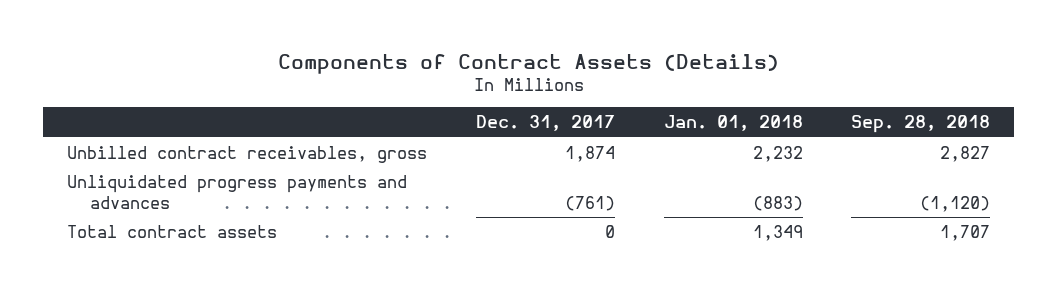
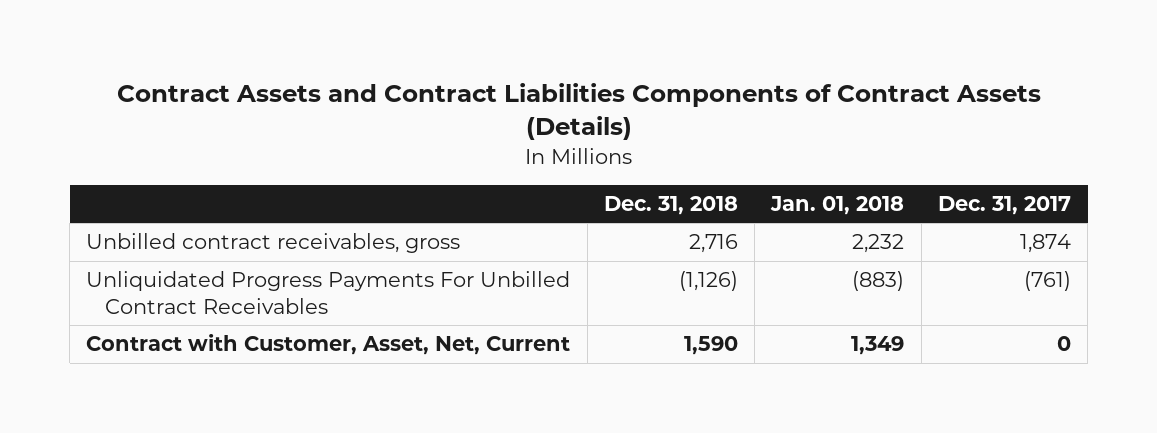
[277,53,779,74] Components of Contract Assets (Details) -> [116,83,1041,141] Contract Assets and Contract Liabilities Components of Contract Assets (Details)
[851,115,991,134] Sep. 28, 2018 -> none
none -> [603,195,738,215] Dec. 31, 2018
[67,174,408,209] Unliquidated progress payments and advances -> [86,271,571,314] Unliquidated Progress Payments For Unbilled Contract Receivables
[67,224,278,238] Total contract assets -> [86,334,571,356] Contract with Customer, Asset, Net, Current

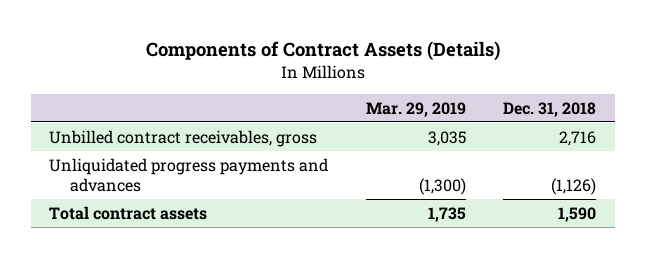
[116,83,1041,141] Contract Assets and Contract Liabilities Components of Contract Assets (Details) -> [145,40,500,61] Components of Contract Assets (Details)
[770,195,905,215] Jan. 01, 2018 -> none
[937,195,1071,215] Dec. 31, 2017 -> none
none -> [365,101,466,117] Mar. 29, 2019
[86,271,571,314] Unliquidated Progress Payments For Unbilled Contract Receivables -> [49,157,329,193] Unliquidated progress payments and advances
[86,334,571,356] Contract with Customer, Asset, Net, Current -> [49,205,208,220] Total contract assets

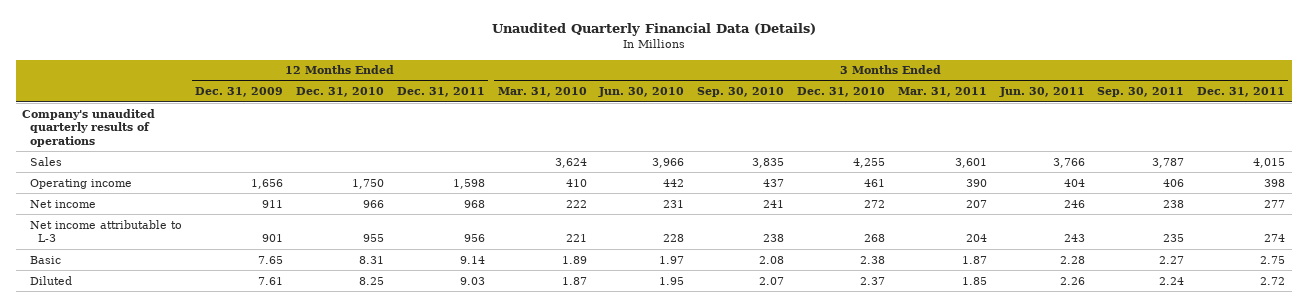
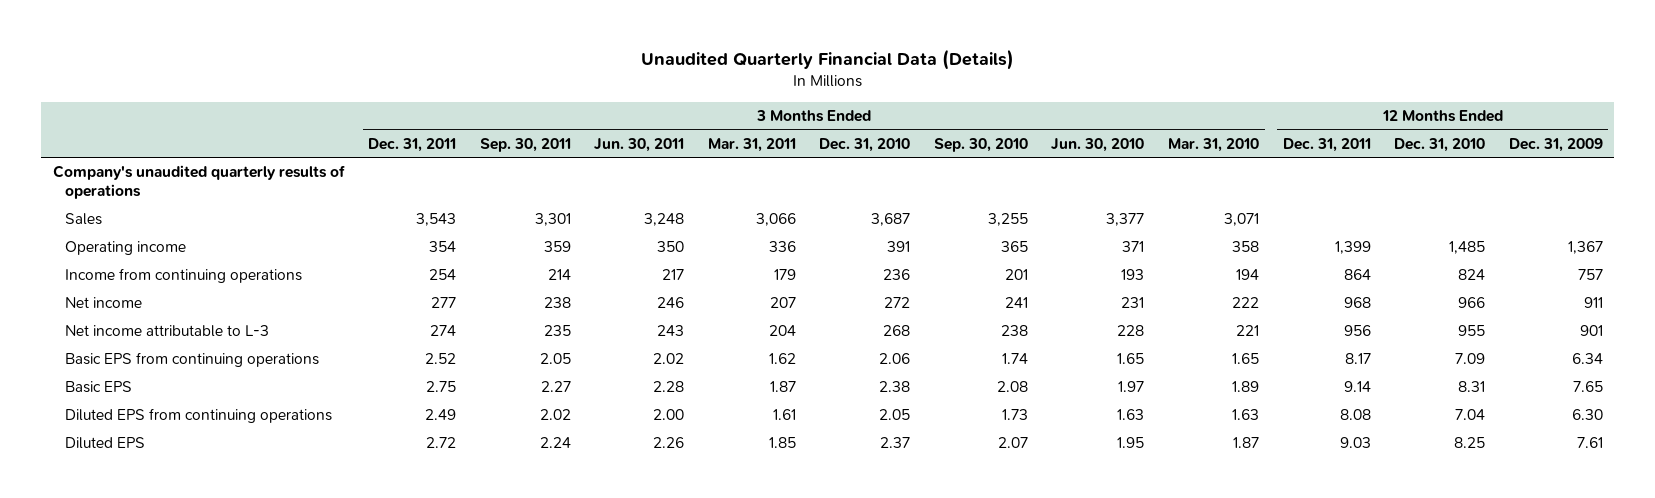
[554,157,587,168] 3,624 -> [1224,213,1260,227] 3,071
[652,157,685,168] 3,966 -> [1106,213,1145,227] 3,377
[752,157,785,168] 3,835 -> [987,213,1028,227] 3,255
[852,157,885,168] 4,255 -> [871,213,911,227] 3,687
[954,157,987,168] 3,601 -> [755,213,796,227] 3,066
[1052,157,1085,168] 3,766 -> [644,213,685,227] 3,248
[1152,157,1185,168] 3,787 -> [534,213,571,227] 3,301
[1253,157,1286,168] 4,015 -> [416,213,457,227] 3,543
[251,178,284,189] 1,656 -> [1567,241,1603,255] 1,367
[351,178,384,189] 1,750 -> [1449,241,1486,255] 1,485
[452,178,485,189] 1,598 -> [1334,241,1371,255] 1,399
[565,178,587,187] 410 -> [1232,241,1260,253] 358
[663,178,685,187] 442 -> [1122,241,1145,253] 371
[763,178,785,187] 437 -> [1000,241,1028,253] 365
[863,178,885,187] 461 -> [887,241,911,253] 391
[965,178,987,187] 390 -> [768,241,796,253] 336
[1063,178,1085,187] 404 -> [657,241,685,253] 350
[1163,178,1185,187] 406 -> [543,241,571,253] 359
[1264,178,1286,187] 398 -> [429,241,457,253] 354
none -> [64,268,302,284] Income from continuing operations
none -> [64,352,319,368] Basic EPS from continuing operations
[30,255,62,264] Basic -> [64,381,132,394] Basic EPS
none -> [64,408,332,424] Diluted EPS from continuing operations
[30,275,73,285] Diluted -> [64,437,145,450] Diluted EPS

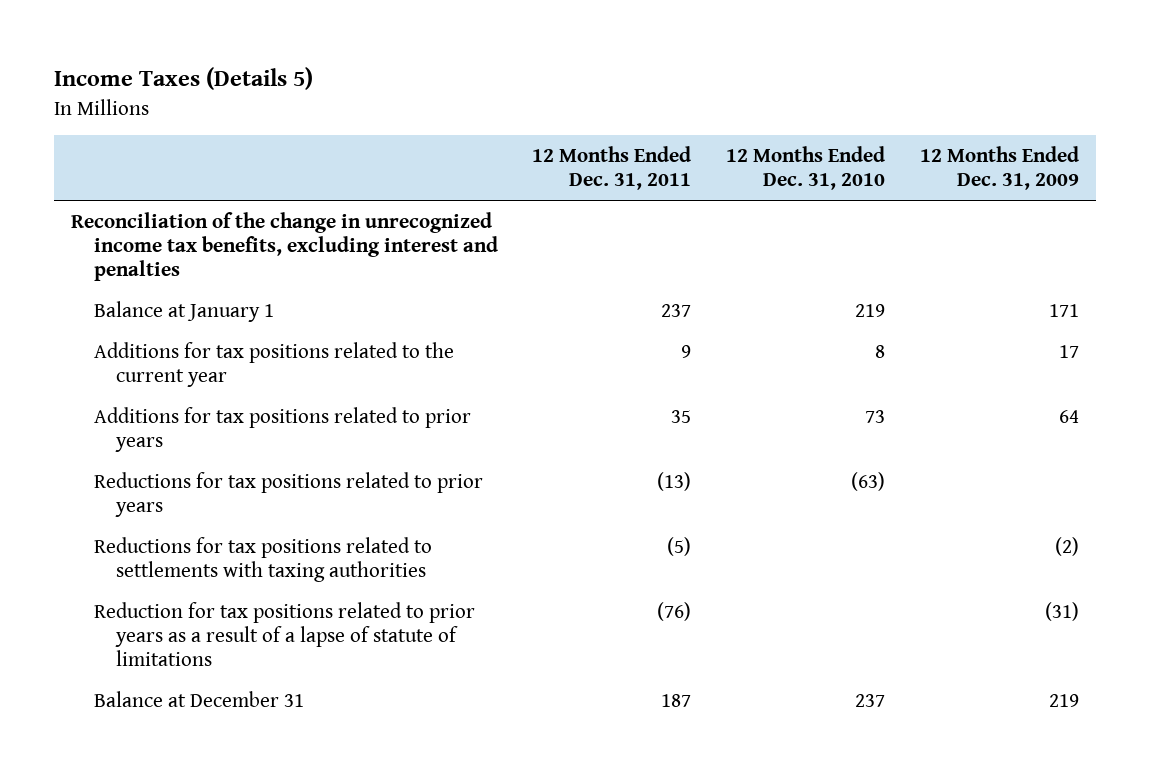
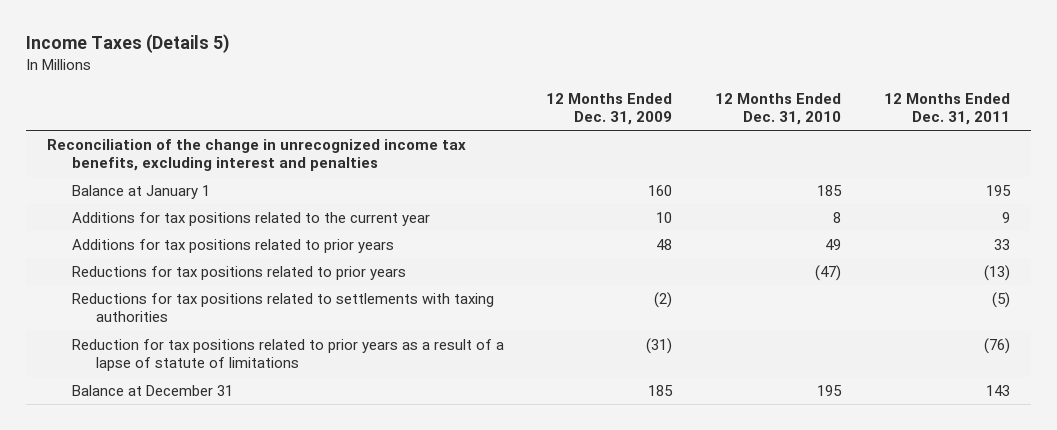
[661,303,692,317] 237 -> [986,184,1012,196] 195
[854,303,885,317] 219 -> [817,184,843,196] 185
[1048,303,1079,317] 171 -> [648,184,673,196] 160
[1058,344,1079,358] 17 -> [656,211,673,223] 10
[671,409,692,423] 35 -> [994,238,1011,250] 33
[864,409,885,423] 73 -> [825,238,842,250] 49
[1058,409,1079,423] 64 -> [656,238,673,250] 48
[850,471,885,491] (63) -> [815,264,842,281] (47)
[661,693,692,707] 187 -> [986,384,1011,396] 143
[854,693,885,707] 237 -> [817,384,843,396] 195
[1048,693,1079,707] 219 -> [648,384,674,396] 185

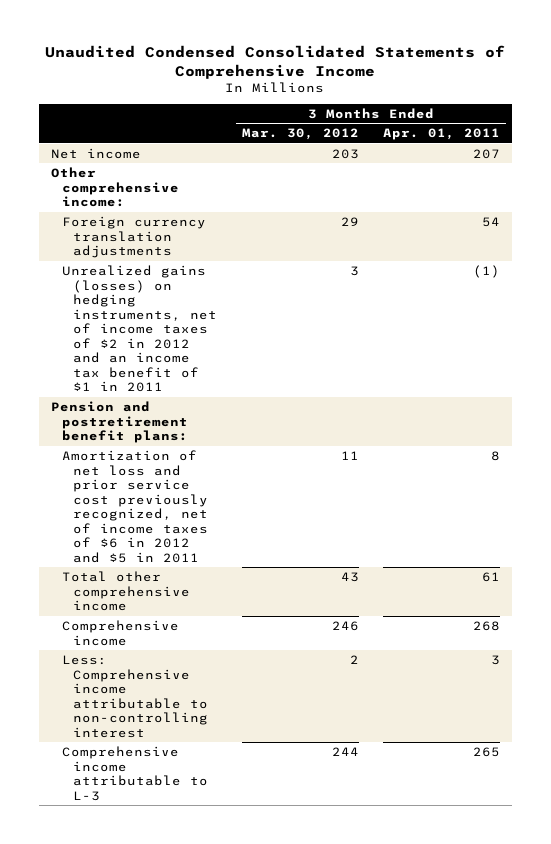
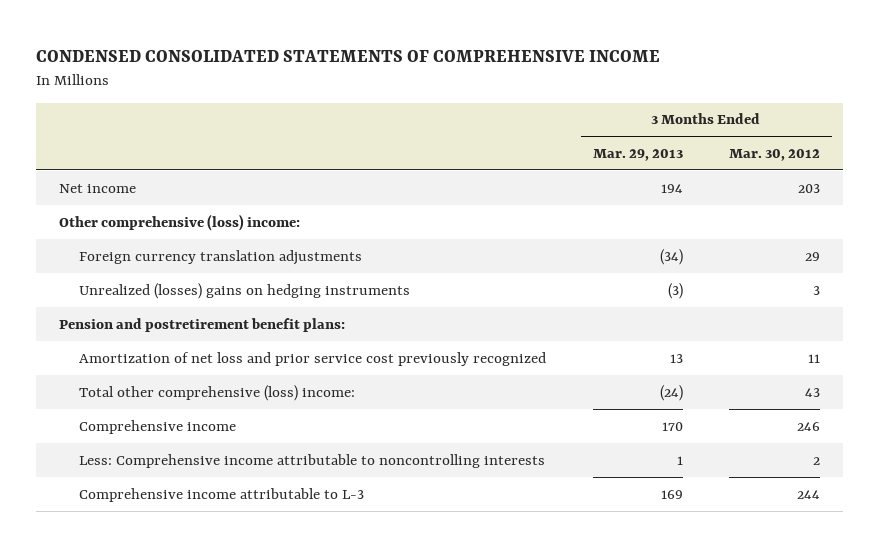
[45,45,506,79] Unaudited Condensed Consolidated Statements of Comprehensive Income -> [35,50,660,63] CONDENSED CONSOLIDATED STATEMENTS OF COMPREHENSIVE INCOME
[382,128,500,141] Apr. 01, 2011 -> none
none -> [592,148,683,161] Mar. 29, 2013
[50,166,180,208] Other comprehensive income: -> [59,213,301,231] Other comprehensive (loss) income:
[62,264,218,393] Unrealized gains (losses) on hedging instruments, net of income taxes of $2 in 2012 and an income tax benefit of $1 in 2011 -> [79,282,411,299] Unrealized (losses) gains on hedging instruments
[62,449,209,563] Amortization of net loss and prior service cost previously recognized, net of income taxes of $6 in 2012 and $5 in 2011 -> [79,351,547,366] Amortization of net loss and prior service cost previously recognized
[62,570,191,612] Total other comprehensive income -> [79,384,356,401] Total other comprehensive (loss) income:
[62,654,209,738] Less: Comprehensive income attributable to non-controlling interest -> [79,453,546,468] Less: Comprehensive income attributable to noncontrolling interests

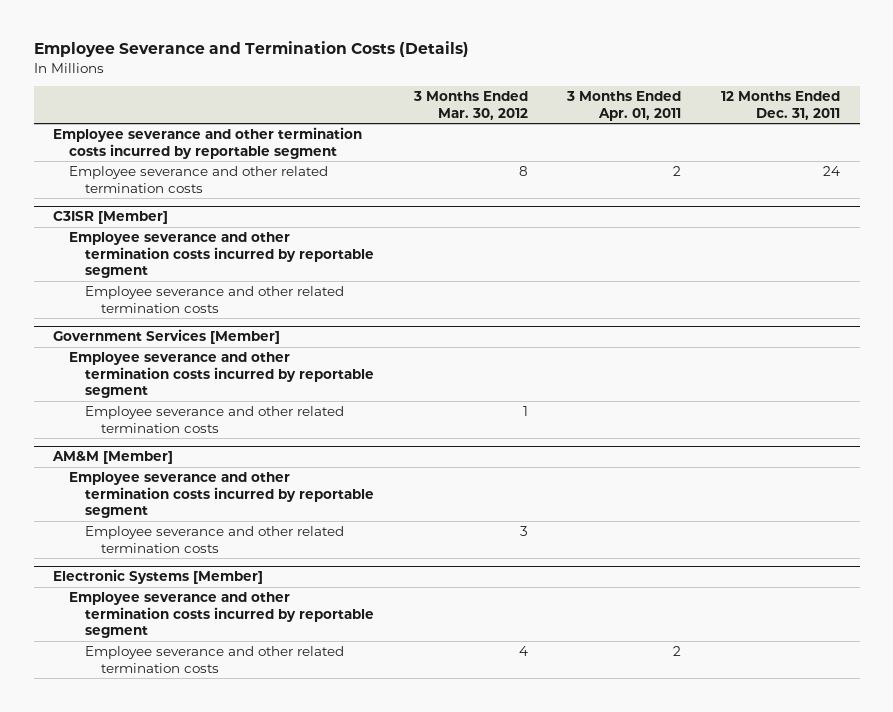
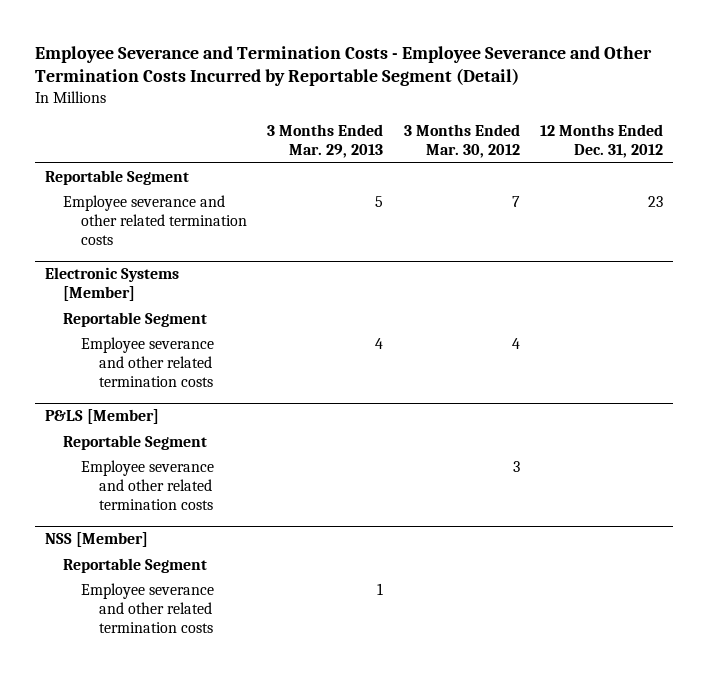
[33,41,469,58] Employee Severance and Termination Costs (Details) -> [34,45,652,87] Employee Severance and Termination Costs - Employee Severance and Other Termination Costs Incurred by Reportable Segment (Detail)
[566,91,682,121] 3 Months Ended Apr. 01, 2011 -> none
[721,91,841,120] 12 Months Ended Dec. 31, 2011 -> none
none -> [267,124,384,159] 3 Months Ended Mar. 29, 2013
none -> [539,124,663,159] 12 Months Ended Dec. 31, 2012
[53,211,169,225] C3ISR [Member] -> none
[69,231,375,279] Employee severance and other termination costs incurred by reportable segment -> none
[85,285,345,313] Employee severance and other related termination costs -> none
[53,329,281,345] Government Services [Member] -> none
[69,351,375,399] Employee severance and other termination costs incurred by reportable segment -> none
[85,405,345,433] Employee severance and other related termination costs -> none
[52,451,174,465] AM&M [Member] -> none
[69,471,375,519] Employee severance and other termination costs incurred by reportable segment -> none
[85,525,345,553] Employee severance and other related termination costs -> none
[53,126,363,159] Employee severance and other termination costs incurred by reportable segment -> [44,169,189,185] Reportable Segment
[518,165,528,176] 8 -> [511,195,520,207] 7
[69,591,375,639] Employee severance and other termination costs incurred by reportable segment -> [63,311,208,327] Reportable Segment
none -> [44,409,159,425] P&LS [Member]
none -> [63,434,208,450] Reportable Segment
none -> [81,459,215,510] Employee severance and other related termination costs
none -> [44,532,148,548] NSS [Member]
none -> [63,557,208,573] Reportable Segment
none -> [81,582,215,633] Employee severance and other related termination costs

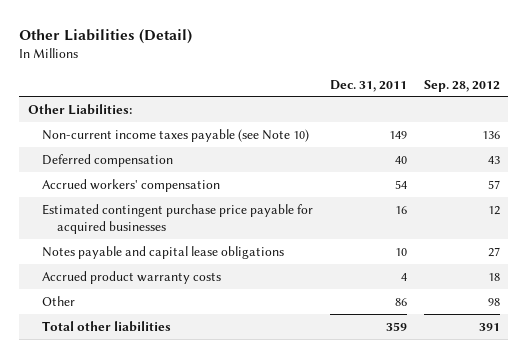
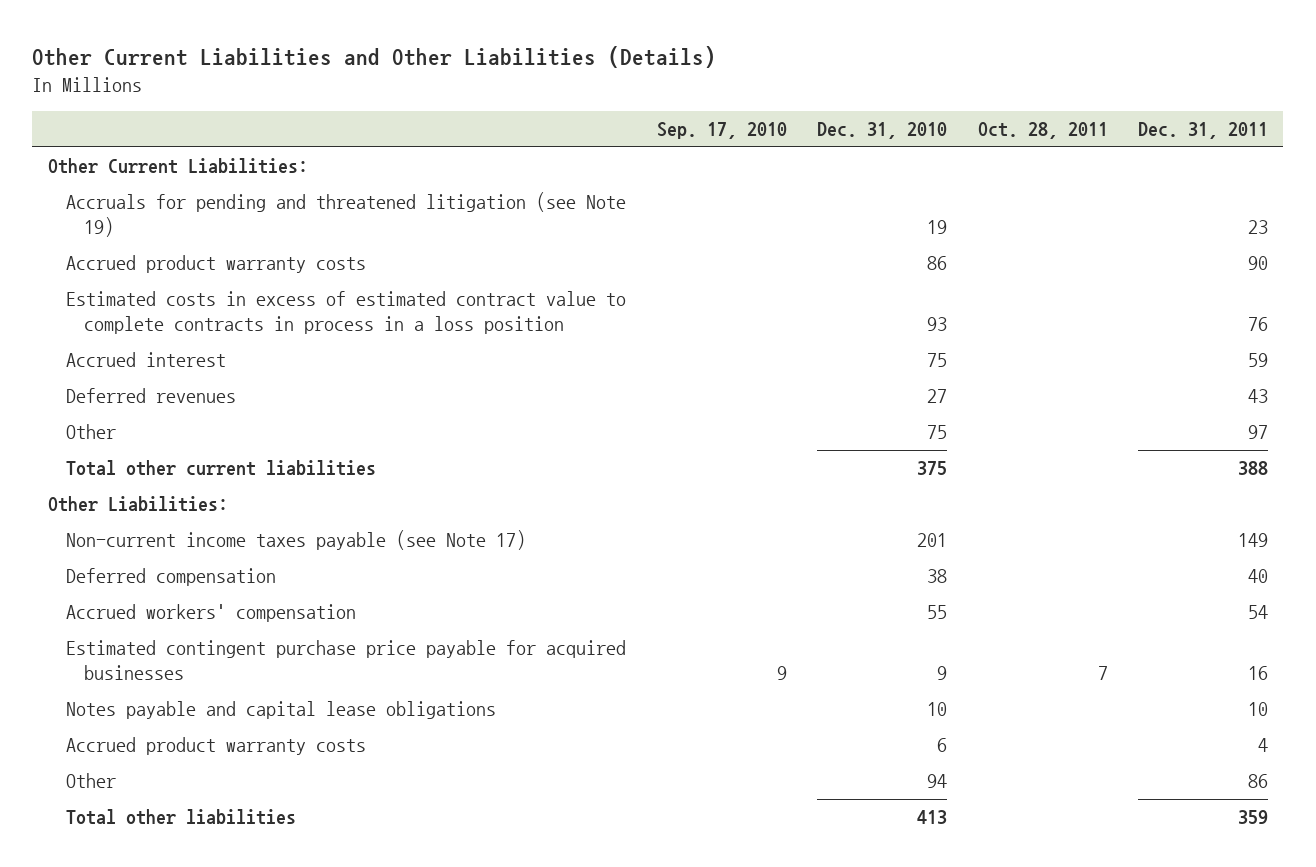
[19,29,193,45] Other Liabilities (Detail) -> [32,45,717,68] Other Current Liabilities and Other Liabilities (Details)
[423,79,500,92] Sep. 28, 2012 -> none
none -> [656,122,787,140] Sep. 17, 2010
none -> [817,122,948,140] Dec. 31, 2010
none -> [977,122,1108,140] Oct. 28, 2011
none -> [47,158,308,175] Other Current Liabilities:
none -> [66,192,627,238] Accruals for pending and threatened litigation (see Note 19)
none -> [66,255,367,274] Accrued product warranty costs
none -> [66,291,627,335] Estimated costs in excess of estimated contract value to complete contracts in process in a loss position
none -> [66,352,227,368] Accrued interest
none -> [66,388,237,404] Deferred revenues
none -> [66,424,117,440] Other
none -> [66,460,377,477] Total other current liabilities
[42,128,310,142] Non-current income taxes payable (see Note 10) -> [66,530,527,551] Non-current income taxes payable (see Note 17)

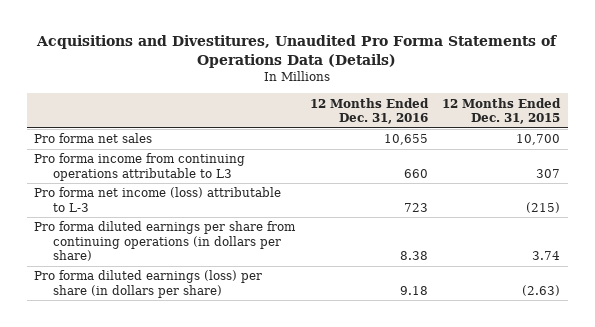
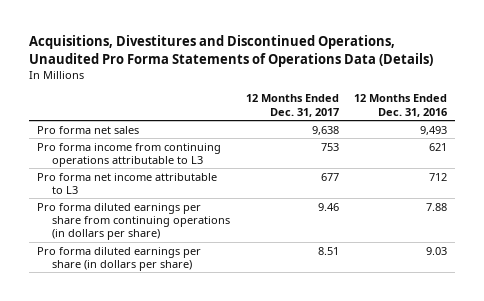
[36,34,558,68] Acquisitions and Divestitures, Unaudited Pro Forma Statements of Operations Data (Details) -> [29,35,434,67] Acquisitions, Divestitures and Discontinued Operations, Unaudited Pro Forma Statements of Operations Data (Details)
[442,97,562,125] 12 Months Ended Dec. 31, 2015 -> none
none -> [245,94,339,117] 12 Months Ended Dec. 31, 2017
[383,134,428,146] 10,655 -> [420,125,448,135] 9,493
[403,168,428,178] 660 -> [429,142,448,151] 621
[34,187,282,212] Pro forma net income (loss) attributable to L-3 -> [36,172,217,194] Pro forma net income attributable to L3
[403,202,428,212] 723 -> [429,172,448,181] 712
[399,251,428,261] 8.38 -> [426,202,448,211] 7.88
[34,270,263,298] Pro forma diluted earnings (loss) per share (in dollars per share) -> [36,246,201,271] Pro forma diluted earnings per share (in dollars per share)
[399,285,428,295] 9.18 -> [426,246,448,255] 9.03

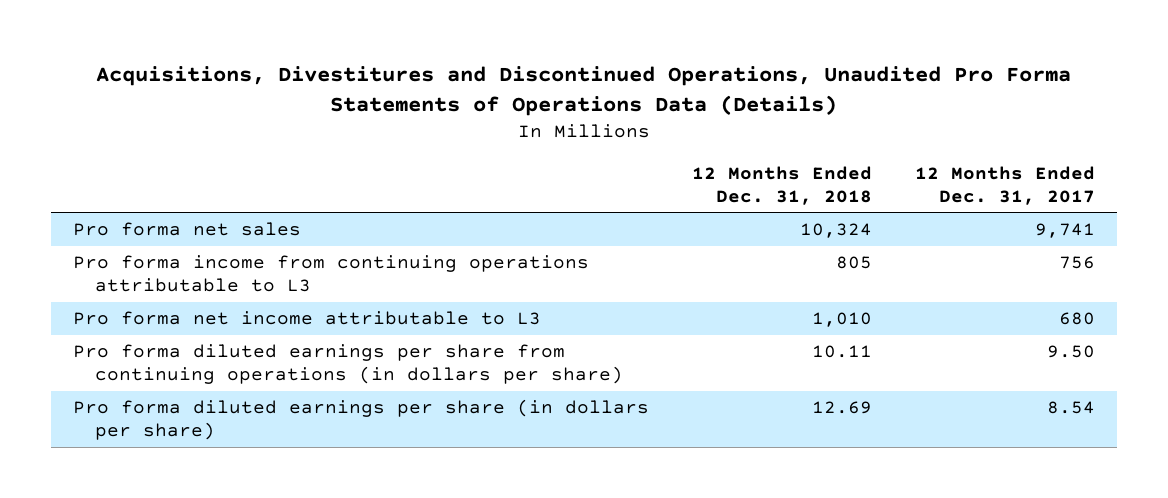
[354,94,448,117] 12 Months Ended Dec. 31, 2016 -> none
none -> [691,165,872,205] 12 Months Ended Dec. 31, 2018
[311,125,339,135] 9,638 -> [1035,223,1096,239] 9,741
[320,142,339,151] 753 -> [1059,256,1096,270] 756
[320,172,339,181] 677 -> [1059,312,1096,326] 680
[317,202,339,211] 9.46 -> [1047,345,1096,359] 9.50
[317,246,339,255] 8.51 -> [1047,401,1096,415] 8.54

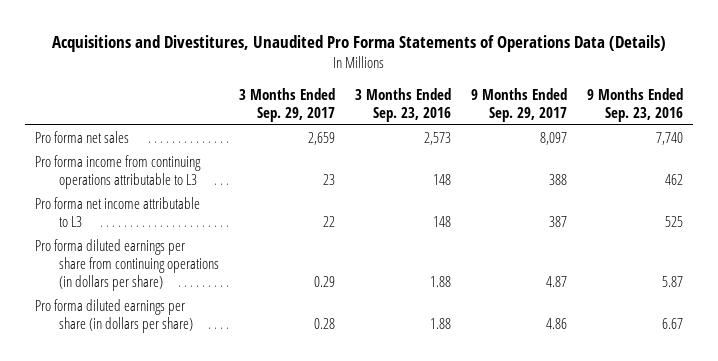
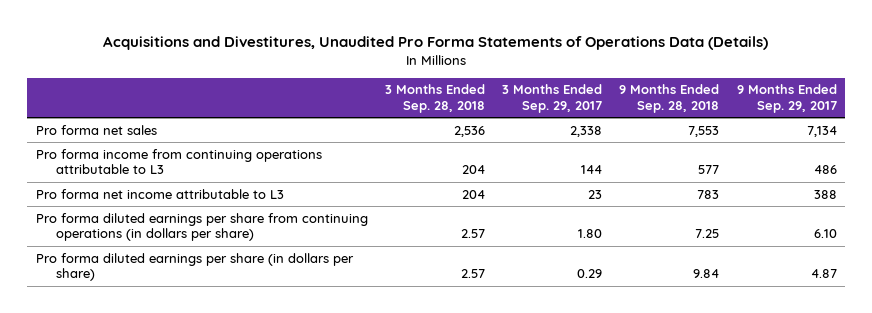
[354,87,451,122] 3 Months Ended Sep. 23, 2016 -> none
[587,87,684,122] 9 Months Ended Sep. 23, 2016 -> none
none -> [384,84,485,113] 3 Months Ended Sep. 28, 2018
none -> [619,84,720,113] 9 Months Ended Sep. 28, 2018
[307,132,335,146] 2,659 -> [570,125,603,137] 2,338
[539,132,567,146] 8,097 -> [806,125,837,137] 7,134
[322,174,335,186] 23 -> [581,164,603,174] 144
[548,174,567,186] 388 -> [813,164,837,174] 486
[322,216,335,228] 22 -> [588,189,603,199] 23
[548,216,567,228] 387 -> [813,189,837,199] 388
[313,276,335,288] 0.29 -> [578,228,603,238] 1.80
[545,276,567,288] 4.87 -> [813,228,837,238] 6.10
[313,318,335,330] 0.28 -> [577,268,603,278] 0.29
[545,318,567,330] 4.86 -> [810,268,837,278] 4.87

